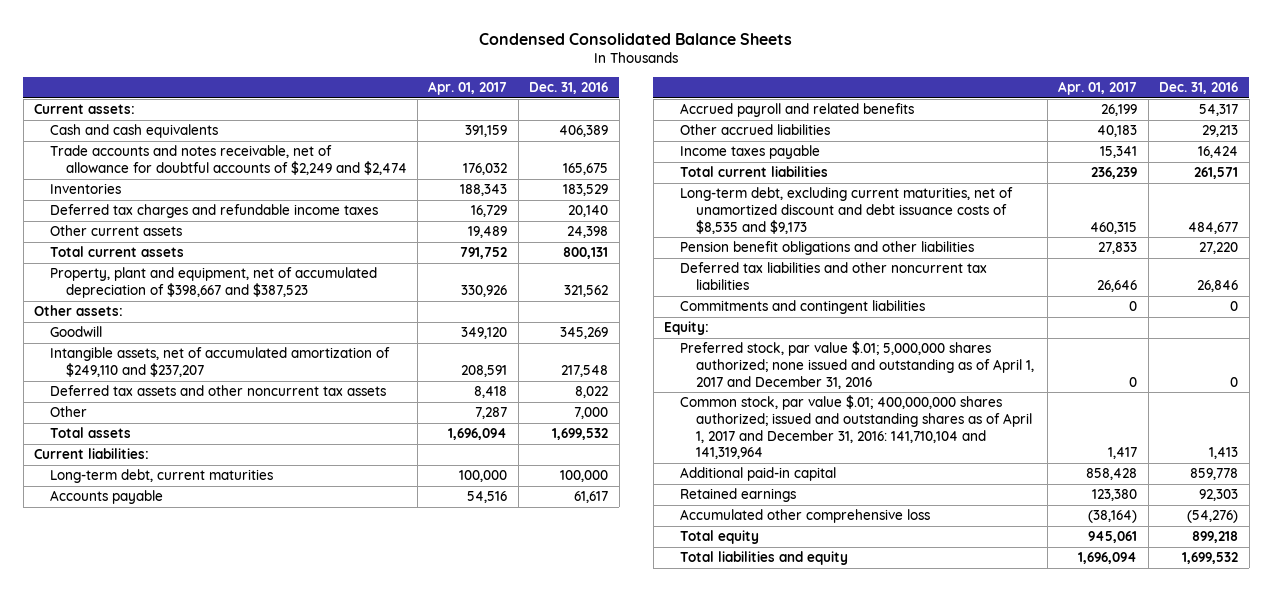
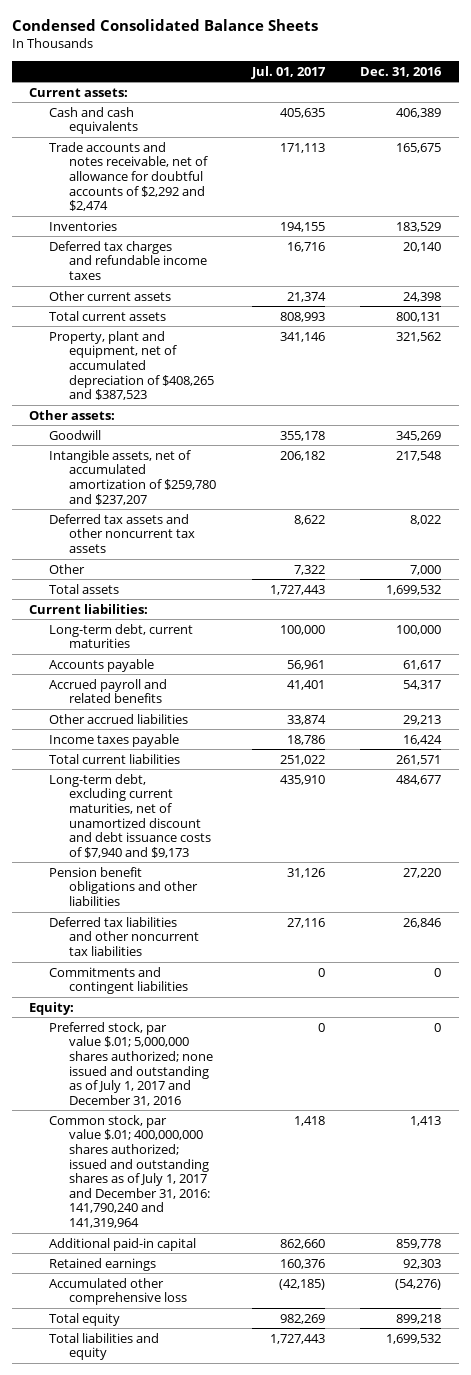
[428,81,508,96] Apr. 01, 2017 -> none
none -> [250,65,326,79] Jul. 01, 2017
[49,145,407,175] Trade accounts and notes receivable, net of allowance for doubtful accounts of $2,249 and $2,474 -> [49,141,209,212] Trade accounts and notes receivable, net of allowance for doubtful accounts of $2,292 and $2,474
[49,267,377,298] Property, plant and equipment, net of accumulated depreciation of $398,667 and $387,523 -> [49,330,215,401] Property, plant and equipment, net of accumulated depreciation of $408,265 and $387,523
[49,347,390,377] Intangible assets, net of accumulated amortization of $249,110 and $237,207 -> [49,449,217,505] Intangible assets, net of accumulated amortization of $259,780 and $237,207
[679,187,1013,234] Long-term debt, excluding current maturities, net of unamortized discount and debt issuance costs of $8,535 and $9,173 -> [49,773,212,858] Long-term debt, excluding current maturities, net of unamortized discount and debt issuance costs of $7,940 and $9,173
[679,341,1034,389] Preferred stock, par value $.01; 5,000,000 shares authorized; none issued and outstanding as of April 1, 2017 and December 31, 2016 -> [49,1021,214,1106] Preferred stock, par value $.01; 5,000,000 shares authorized; none issued and outstanding as of July 1, 2017 and December 31, 2016
[679,395,1032,460] Common stock, par value $.01; 400,000,000 shares authorized; issued and outstanding shares as of April 1, 2017 and December 31, 2016: 141,710,104 and 141,319,964 -> [49,1114,211,1228] Common stock, par value $.01; 400,000,000 shares authorized; issued and outstanding shares as of July 1, 2017 and December 31, 2016: 141,790,240 and 141,319,964

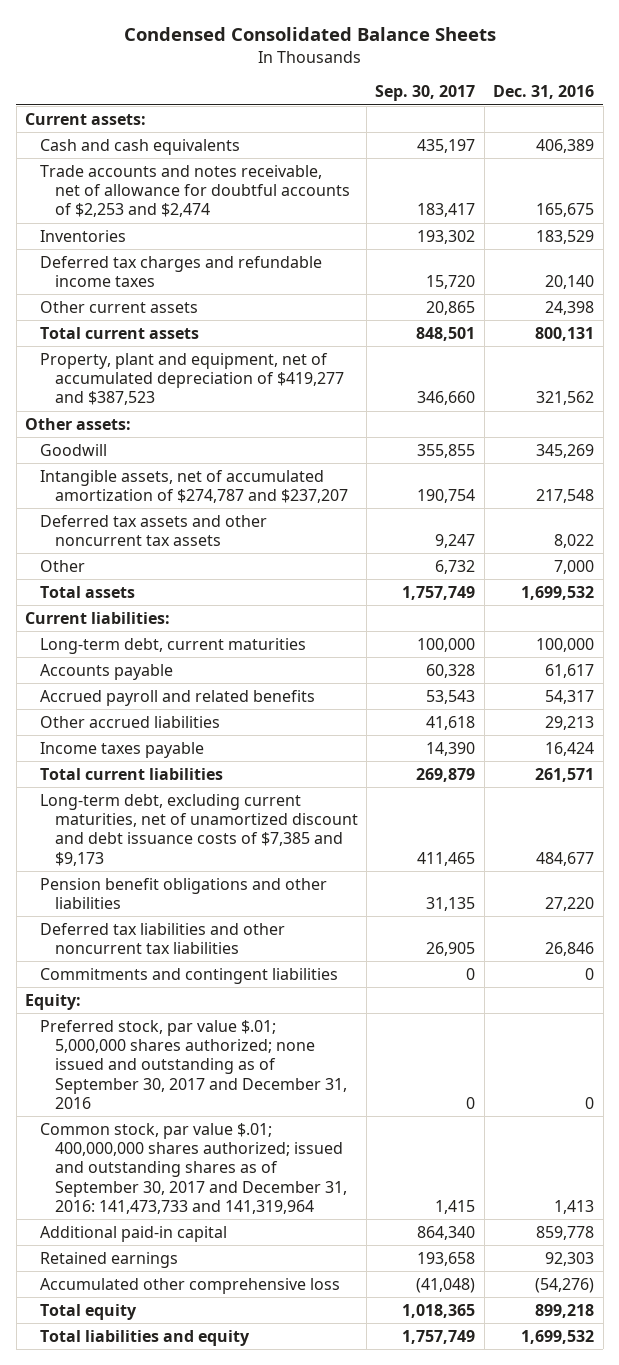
[250,65,326,79] Jul. 01, 2017 -> none
none -> [375,85,476,102] Sep. 30, 2017
[49,141,209,212] Trade accounts and notes receivable, net of allowance for doubtful accounts of $2,292 and $2,474 -> [39,164,350,218] Trade accounts and notes receivable, net of allowance for doubtful accounts of $2,253 and $2,474
[49,330,215,401] Property, plant and equipment, net of accumulated depreciation of $408,265 and $387,523 -> [39,352,344,406] Property, plant and equipment, net of accumulated depreciation of $419,277 and $387,523
[49,449,217,505] Intangible assets, net of accumulated amortization of $259,780 and $237,207 -> [39,469,348,504] Intangible assets, net of accumulated amortization of $274,787 and $237,207
[49,773,212,858] Long-term debt, excluding current maturities, net of unamortized discount and debt issuance costs of $7,940 and $9,173 -> [39,793,358,866] Long-term debt, excluding current maturities, net of unamortized discount and debt issuance costs of $7,385 and $9,173
[49,1021,214,1106] Preferred stock, par value $.01; 5,000,000 shares authorized; none issued and outstanding as of July 1, 2017 and December 31, 2016 -> [39,1019,347,1110] Preferred stock, par value $.01; 5,000,000 shares authorized; none issued and outstanding as of September 30, 2017 and December 31, 2016
[49,1114,211,1228] Common stock, par value $.01; 400,000,000 shares authorized; issued and outstanding shares as of July 1, 2017 and December 31, 2016: 141,790,240 and 141,319,964 -> [39,1122,347,1215] Common stock, par value $.01; 400,000,000 shares authorized; issued and outstanding shares as of September 30, 2017 and December 31, 2016: 141,473,733 and 141,319,964

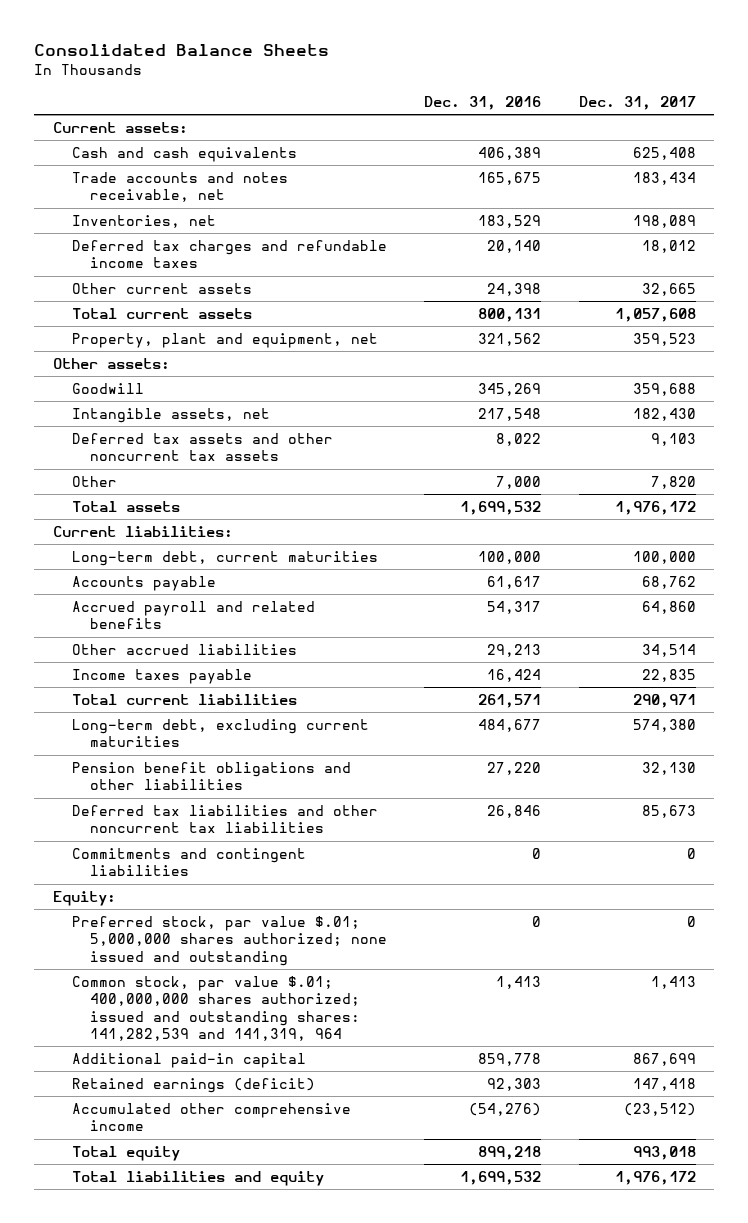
[123,27,496,42] Condensed Consolidated Balance Sheets -> [34,44,330,57] Consolidated Balance Sheets
[375,85,476,102] Sep. 30, 2017 -> none
none -> [578,95,696,110] Dec. 31, 2017
[39,164,350,218] Trade accounts and notes receivable, net of allowance for doubtful accounts of $2,253 and $2,474 -> [71,172,288,203] Trade accounts and notes receivable, net
[39,229,126,242] Inventories -> [71,215,216,229] Inventories, net
[39,352,344,406] Property, plant and equipment, net of accumulated depreciation of $419,277 and $387,523 -> [71,333,378,349] Property, plant and equipment, net
[39,469,348,504] Intangible assets, net of accumulated amortization of $274,787 and $237,207 -> [71,408,270,424] Intangible assets, net
[39,793,358,866] Long-term debt, excluding current maturities, net of unamortized discount and debt issuance costs of $7,385 and $9,173 -> [71,719,369,748] Long-term debt, excluding current maturities
[39,1019,347,1110] Preferred stock, par value $.01; 5,000,000 shares authorized; none issued and outstanding as of September 30, 2017 and December 31, 2016 -> [71,916,388,966] Preferred stock, par value $.01; 5,000,000 shares authorized; none issued and outstanding
[39,1122,347,1215] Common stock, par value $.01; 400,000,000 shares authorized; issued and outstanding shares as of September 30, 2017 and December 31, 2016: 141,473,733 and 141,319,964 -> [71,976,361,1042] Common stock, par value $.01; 400,000,000 shares authorized; issued and outstanding shares: 141,282,539 and 141,319, 964
[39,1251,178,1268] Retained earnings -> [71,1078,315,1094] Retained earnings (deficit)
[39,1277,340,1294] Accumulated other comprehensive loss -> [71,1103,351,1132] Accumulated other comprehensive income

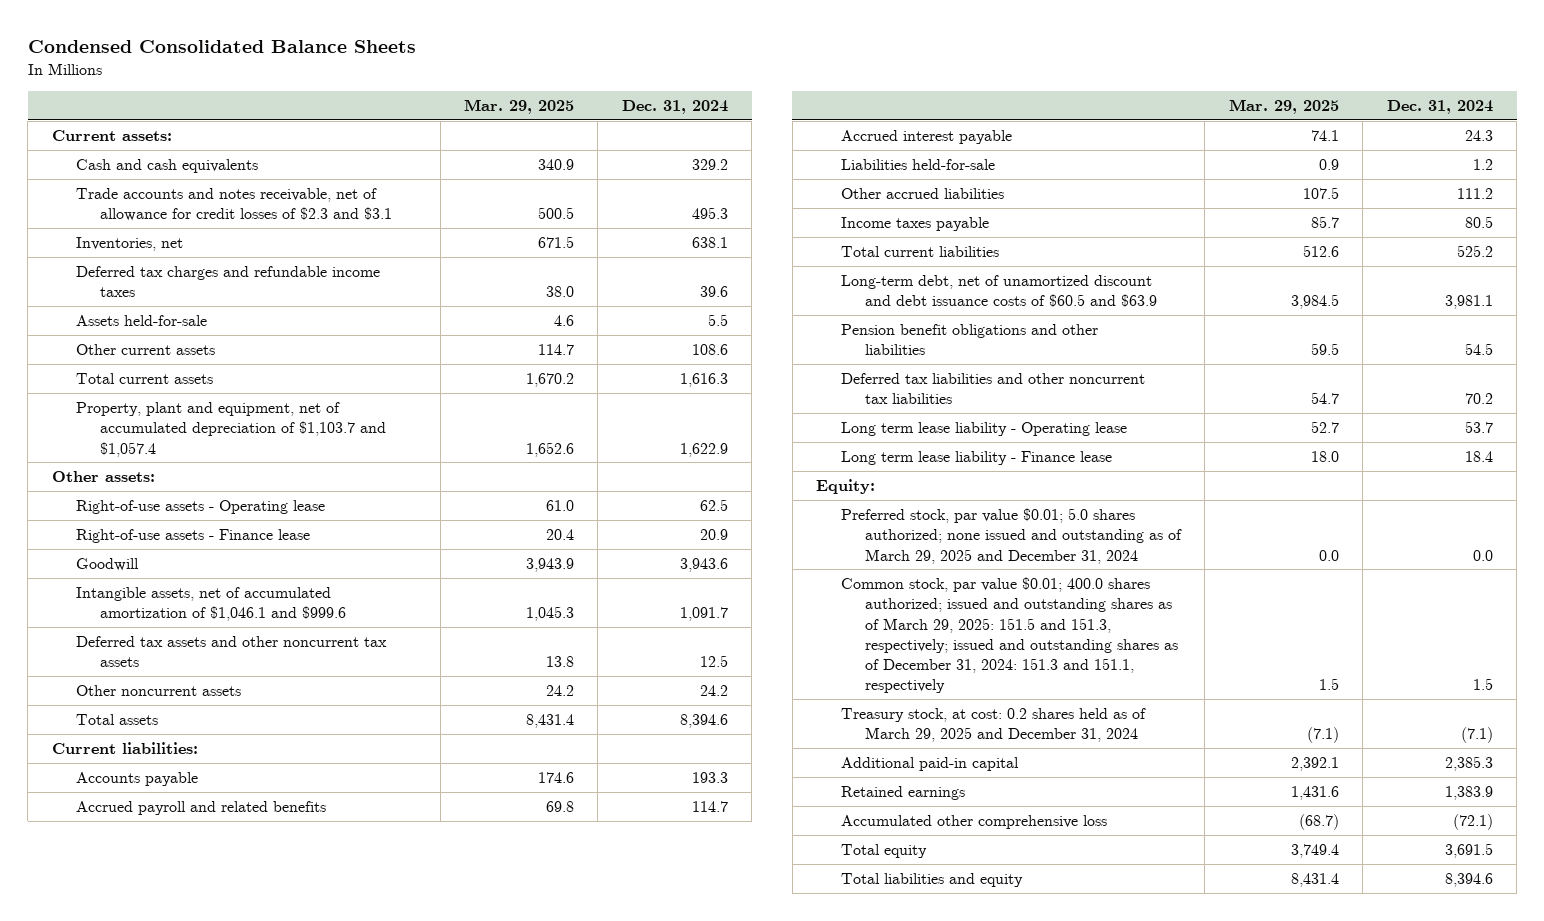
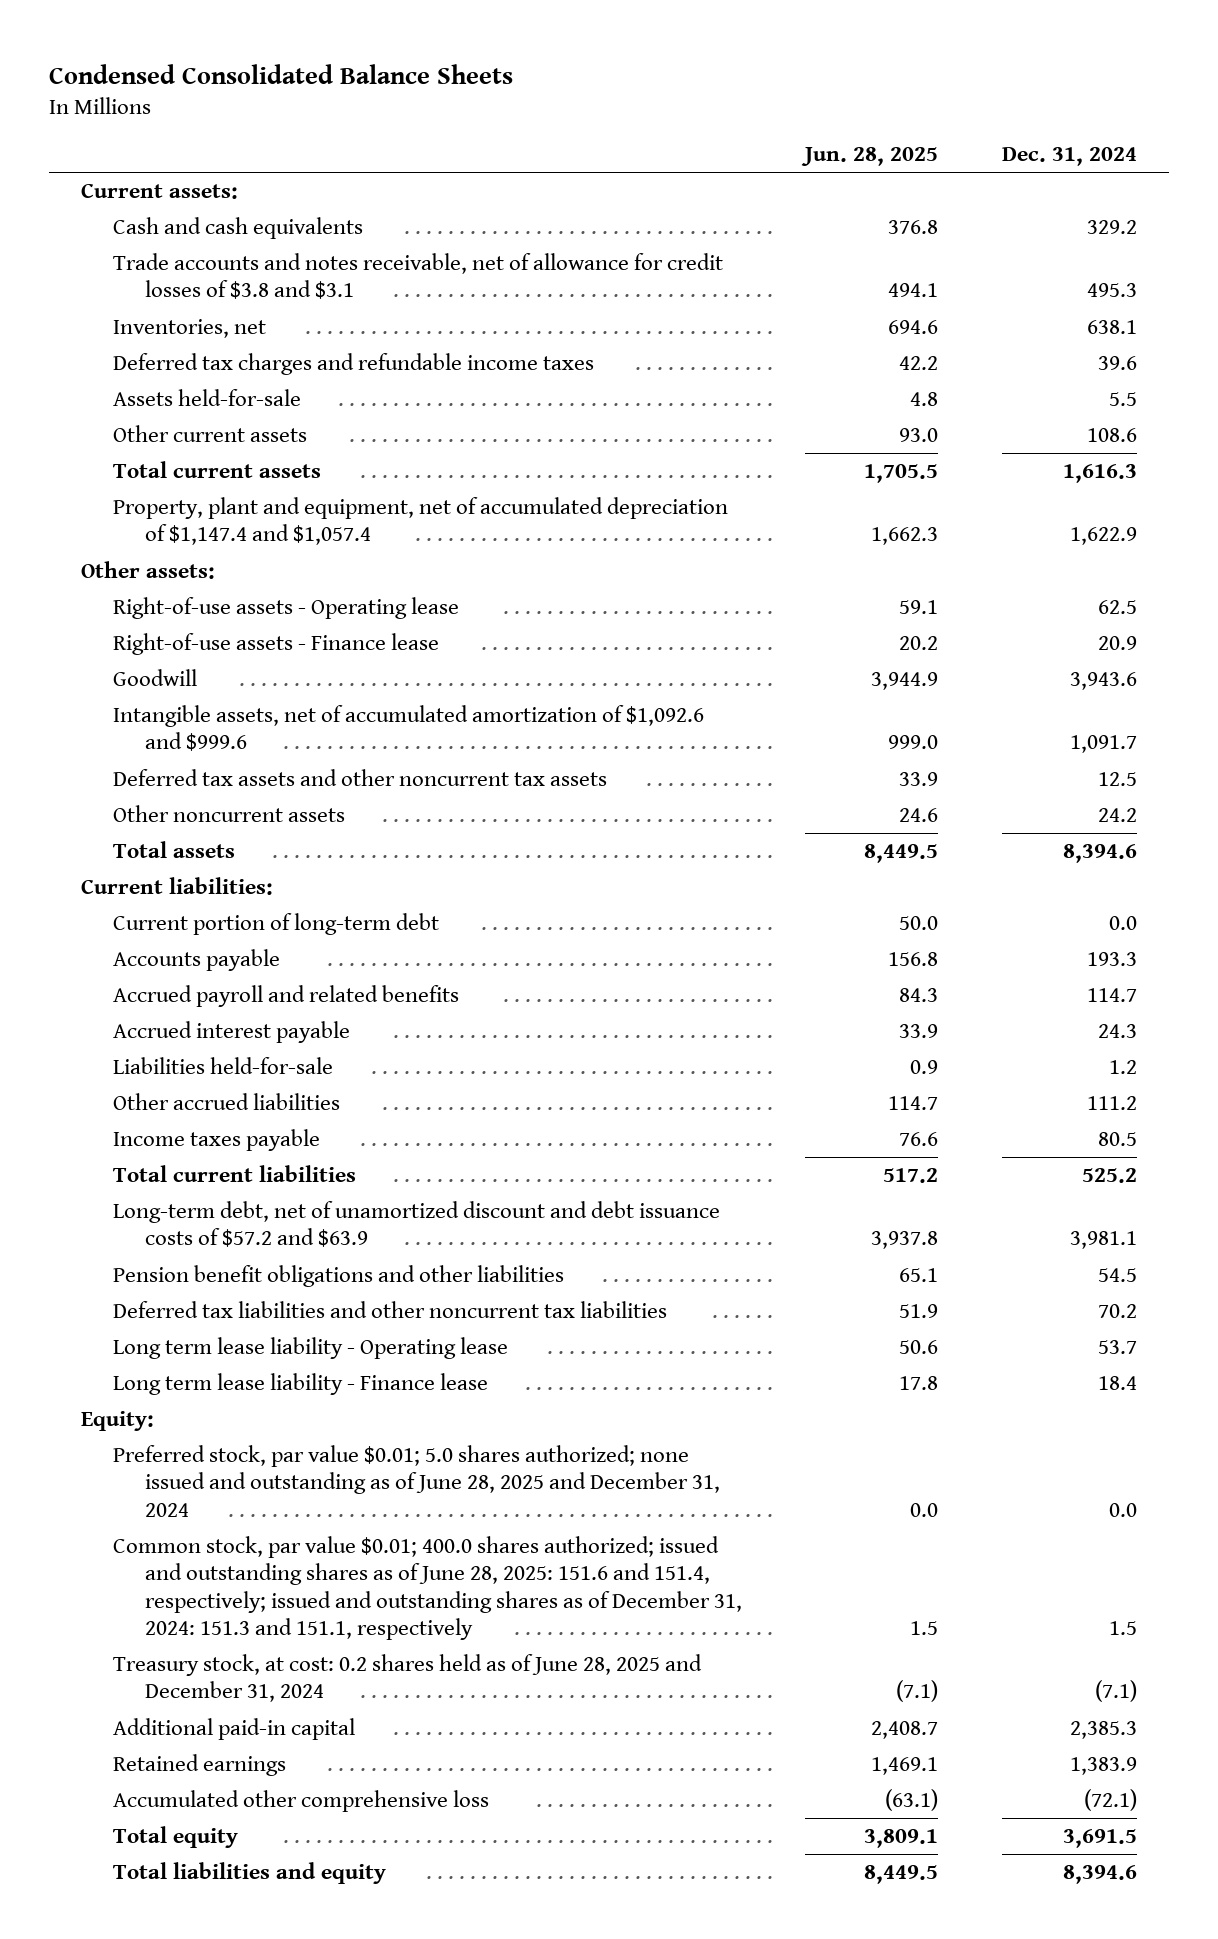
[464,99,575,115] Mar. 29, 2025 -> none
none -> [801,147,939,167] Jun. 28, 2025
[75,188,393,222] Trade accounts and notes receivable, net of allowance for credit losses of $2.3 and $3.1 -> [112,253,723,300] Trade accounts and notes receivable, net of allowance for credit losses of $3.8 and $3.1
[75,402,387,457] Property, plant and equipment, net of accumulated depreciation of $1,103.7 and $1,057.4 -> [112,497,728,546] Property, plant and equipment, net of accumulated depreciation of $1,147.4 and $1,057.4
[75,587,347,622] Intangible assets, net of accumulated amortization of $1,046.1 and $999.6 -> [112,705,704,752] Intangible assets, net of accumulated amortization of $1,092.6 and $999.6
none -> [112,913,439,936] Current portion of long-term debt
[840,275,1157,308] Long-term debt, net of unamortized discount and debt issuance costs of $60.5 and $63.9 -> [112,1201,720,1248] Long-term debt, net of unamortized discount and debt issuance costs of $57.2 and $63.9
[840,508,1182,564] Preferred stock, par value $0.01; 5.0 shares authorized; none issued and outstanding as of March 29, 2025 and December 31, 2024 -> [112,1445,720,1517] Preferred stock, par value $0.01; 5.0 shares authorized; none issued and outstanding as of June 28, 2025 and December 31, 2024
[840,577,1178,694] Common stock, par value $0.01; 400.0 shares authorized; issued and outstanding shares as of March 29, 2025: 151.5 and 151.3, respectively; issued and outstanding shares as of December 31, 2024: 151.3 and 151.1, respectively -> [112,1536,742,1641] Common stock, par value $0.01; 400.0 shares authorized; issued and outstanding shares as of June 28, 2025: 151.6 and 151.4, respectively; issued and outstanding shares as of December 31, 2024: 151.3 and 151.1, respectively
[840,708,1146,743] Treasury stock, at cost: 0.2 shares held as of March 29, 2025 and December 31, 2024 -> [112,1654,702,1703] Treasury stock, at cost: 0.2 shares held as of June 28, 2025 and December 31, 2024

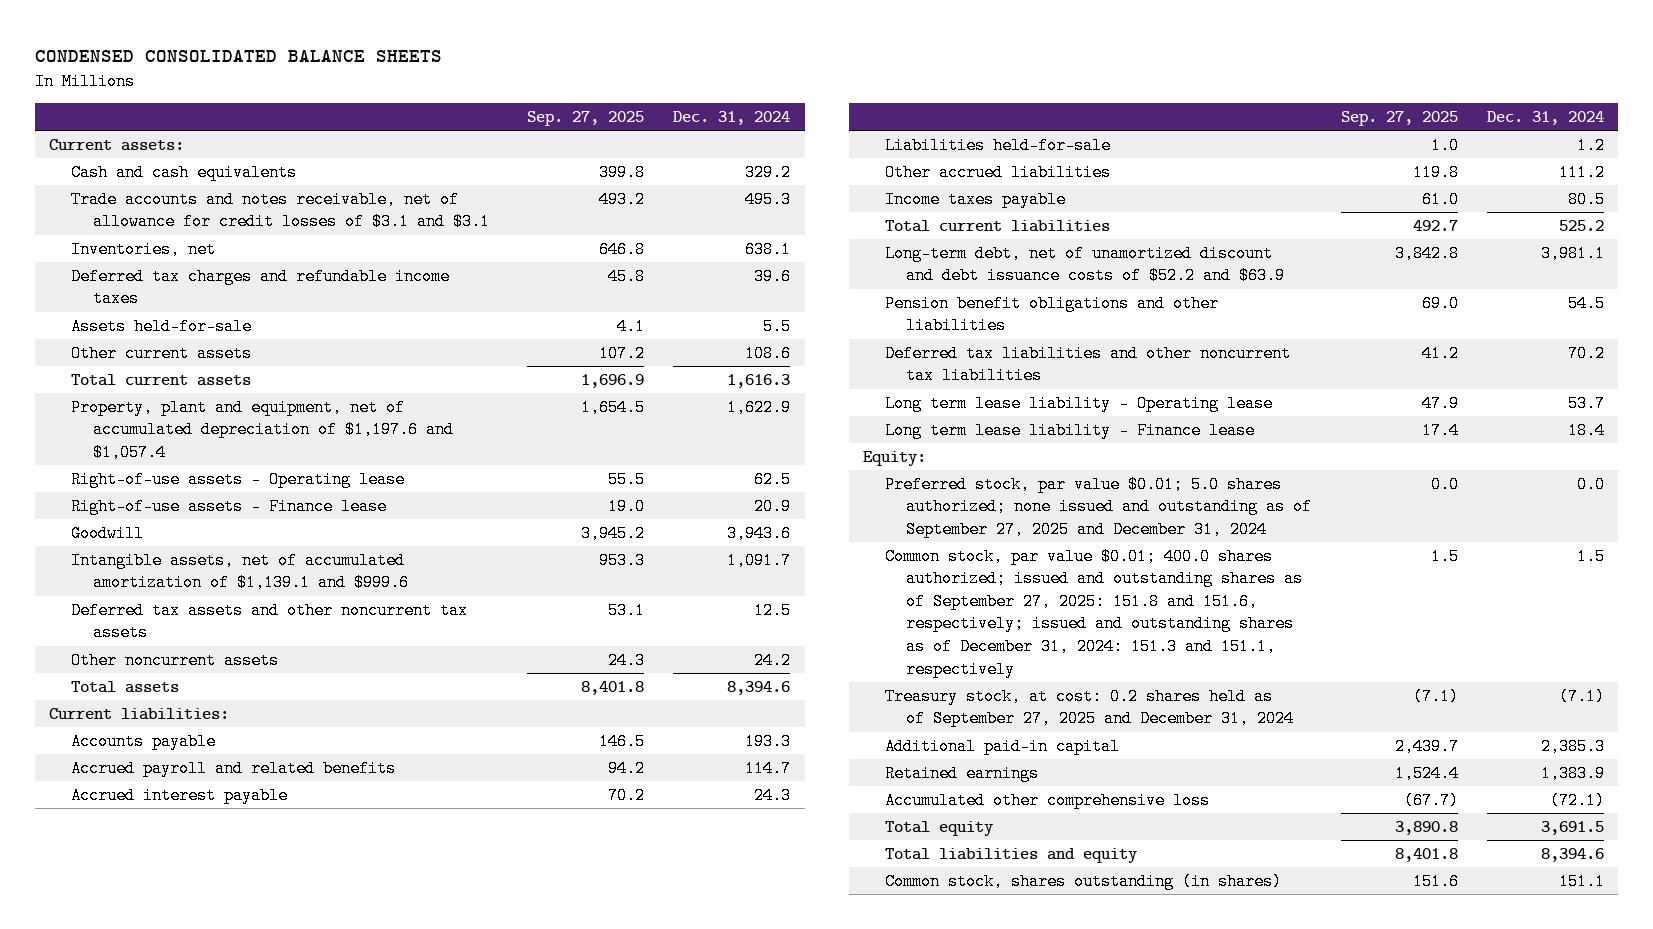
[48,63,513,84] Condensed Consolidated Balance Sheets -> [34,50,442,63] CONDENSED CONSOLIDATED BALANCE SHEETS
[801,147,939,167] Jun. 28, 2025 -> none
none -> [526,111,644,127] Sep. 27, 2025
[112,253,723,300] Trade accounts and notes receivable, net of allowance for credit losses of $3.8 and $3.1 -> [71,190,490,231] Trade accounts and notes receivable, net of allowance for credit losses of $3.1 and $3.1
[80,561,215,580] Other assets: -> none
[112,497,728,546] Property, plant and equipment, net of accumulated depreciation of $1,147.4 and $1,057.4 -> [71,398,454,461] Property, plant and equipment, net of accumulated depreciation of $1,197.6 and $1,057.4
[112,705,704,752] Intangible assets, net of accumulated amortization of $1,092.6 and $999.6 -> [71,551,409,592] Intangible assets, net of accumulated amortization of $1,139.1 and $999.6
[112,913,439,936] Current portion of long-term debt -> none
[112,1201,720,1248] Long-term debt, net of unamortized discount and debt issuance costs of $57.2 and $63.9 -> [884,244,1286,285] Long-term debt, net of unamortized discount and debt issuance costs of $52.2 and $63.9
[112,1445,720,1517] Preferred stock, par value $0.01; 5.0 shares authorized; none issued and outstanding as of June 28, 2025 and December 31, 2024 -> [884,475,1313,538] Preferred stock, par value $0.01; 5.0 shares authorized; none issued and outstanding as of September 27, 2025 and December 31, 2024
[112,1536,742,1641] Common stock, par value $0.01; 400.0 shares authorized; issued and outstanding shares as of June 28, 2025: 151.6 and 151.4, respectively; issued and outstanding shares as of December 31, 2024: 151.3 and 151.1, respectively -> [884,547,1304,678] Common stock, par value $0.01; 400.0 shares authorized; issued and outstanding shares as of September 27, 2025: 151.8 and 151.6, respectively; issued and outstanding shares as of December 31, 2024: 151.3 and 151.1, respectively
[112,1654,702,1703] Treasury stock, at cost: 0.2 shares held as of June 28, 2025 and December 31, 2024 -> [884,687,1295,728] Treasury stock, at cost: 0.2 shares held as of September 27, 2025 and December 31, 2024
none -> [884,872,1282,890] Common stock, shares outstanding (in shares)

